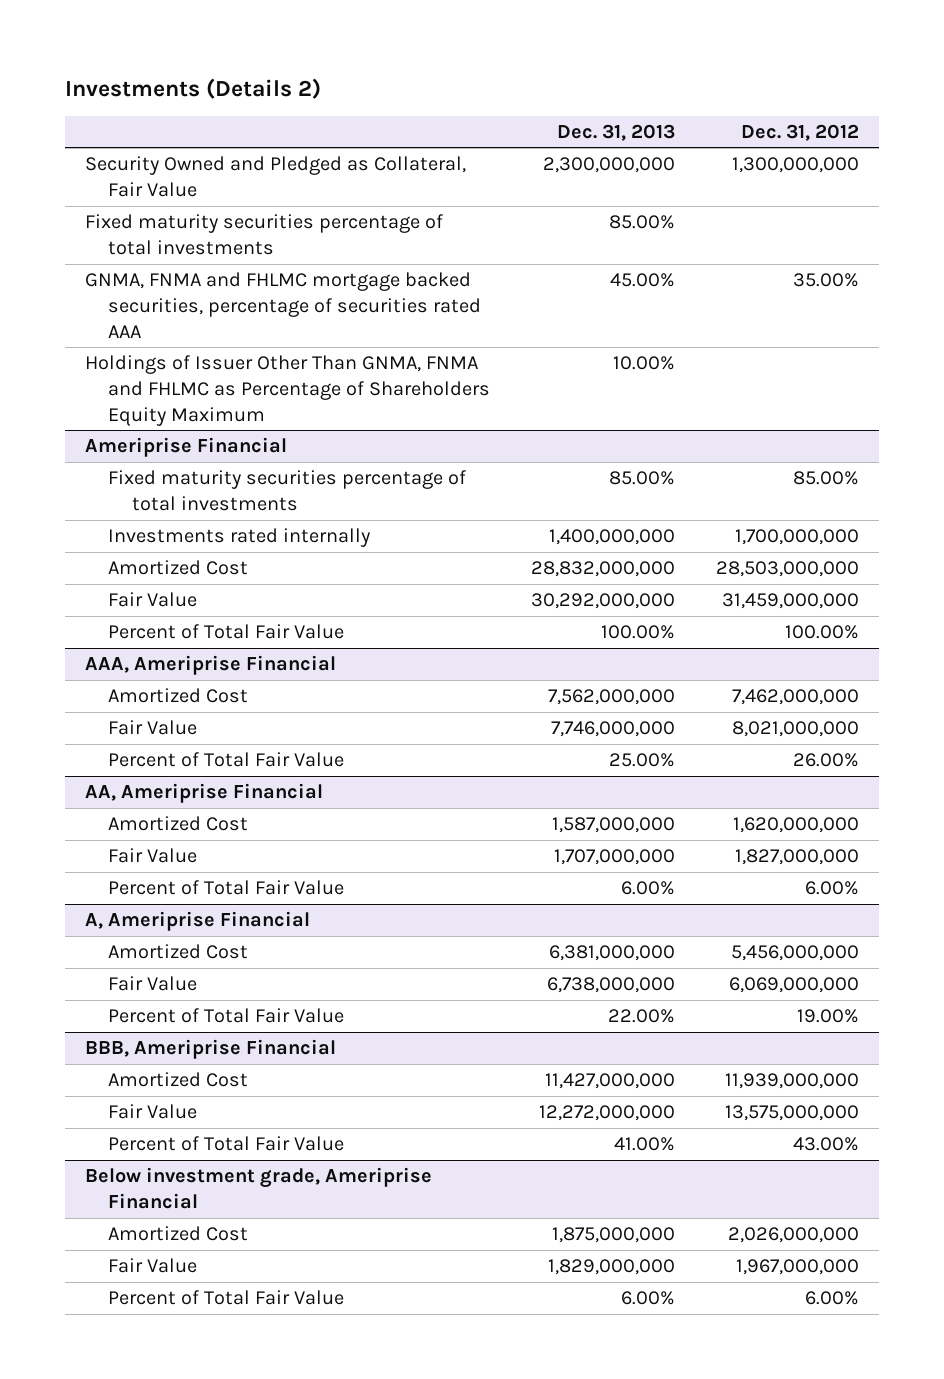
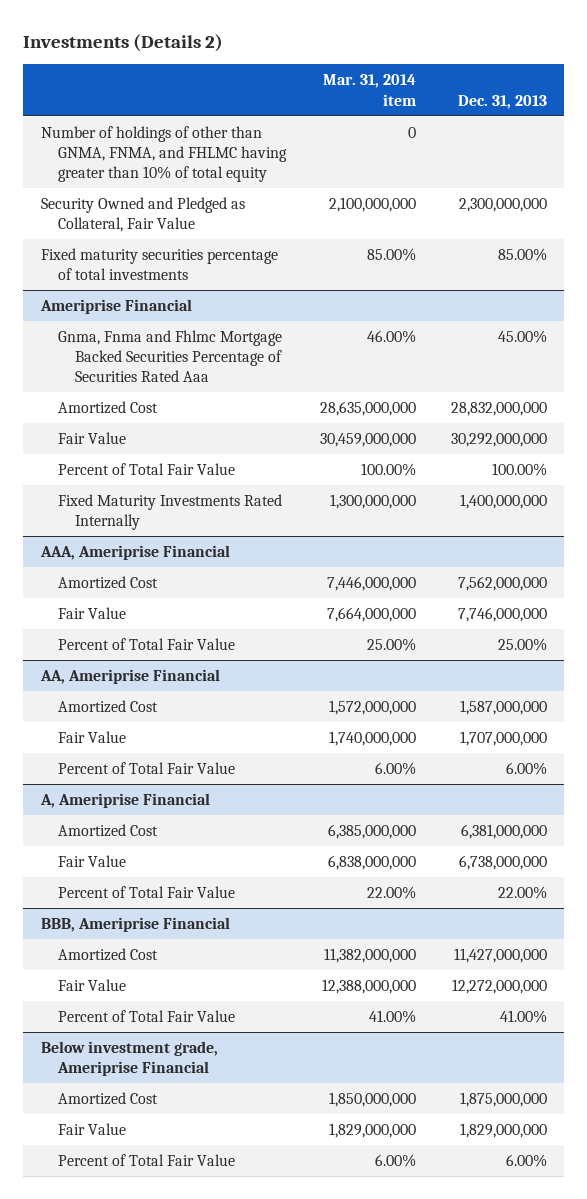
[740,123,859,141] Dec. 31, 2012 -> none
none -> [323,74,417,106] Mar. 31, 2014 item
none -> [40,125,287,183] Number of holdings of other than GNMA, FNMA, and FHLMC having greater than 10% of total equity
[85,272,482,338] GNMA, FNMA and FHLMC mortgage backed securities, percentage of securities rated AAA -> none
[85,355,491,426] Holdings of Issuer Other Than GNMA, FNMA and FHLMC as Percentage of Shareholders Equity Maximum -> none
[108,470,467,512] Fixed maturity securities percentage of total investments -> none
[108,528,371,548] Investments rated internally -> none
none -> [57,329,283,383] Gnma, Fnma and Fhlmc Mortgage Backed Securities Percentage of Securities Rated Aaa
none -> [57,493,282,531] Fixed Maturity Investments Rated Internally

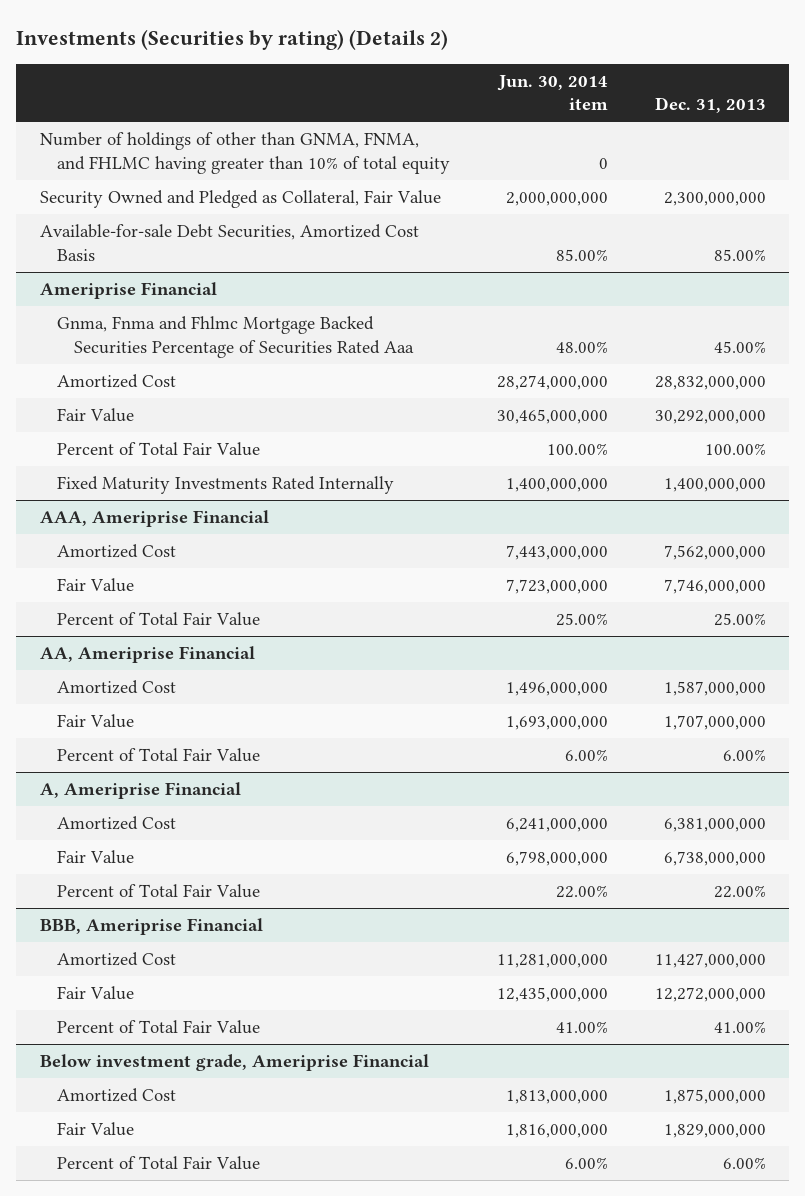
[23,34,224,53] Investments (Details 2) -> [16,29,449,51] Investments (Securities by rating) (Details 2)
[323,74,417,106] Mar. 31, 2014 item -> none
none -> [496,74,608,111] Jun. 30, 2014 item
[40,247,278,281] Fixed maturity securities percentage of total investments -> [39,224,419,261] Available-for-sale Debt Securities, Amortized Cost Basis

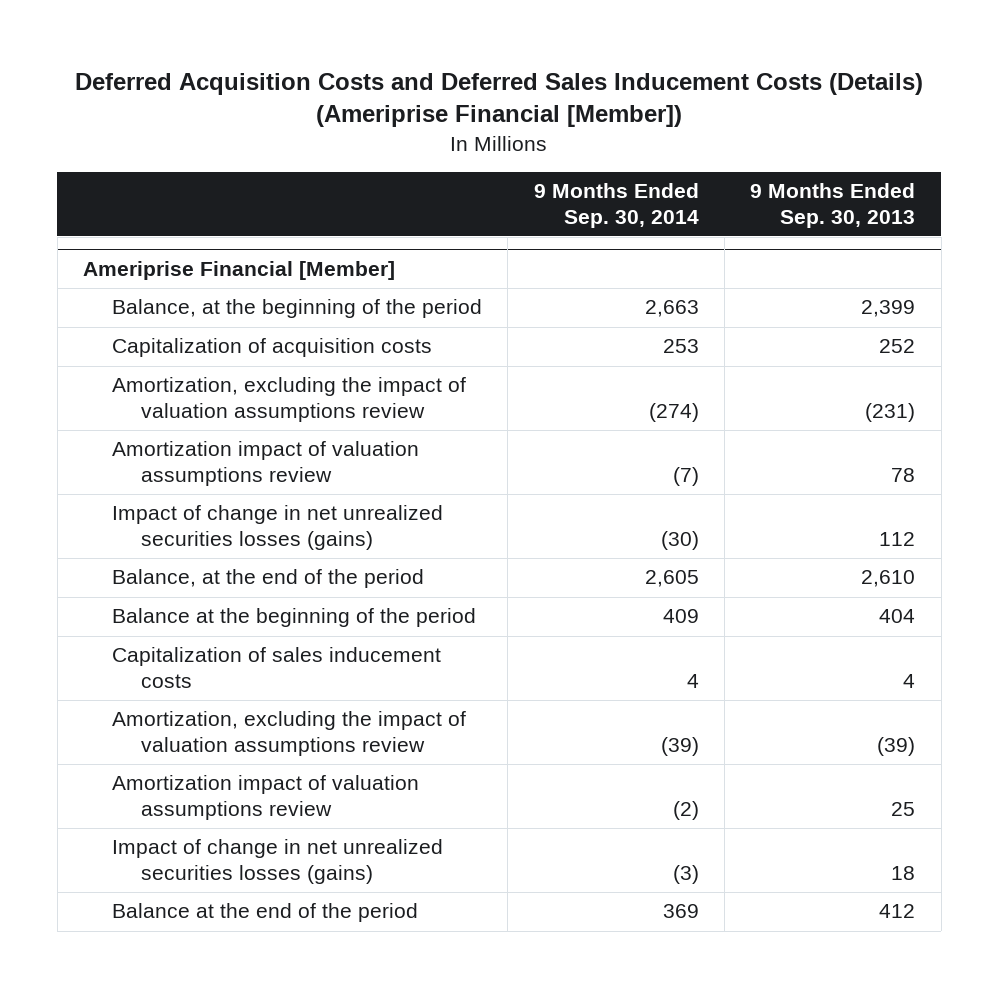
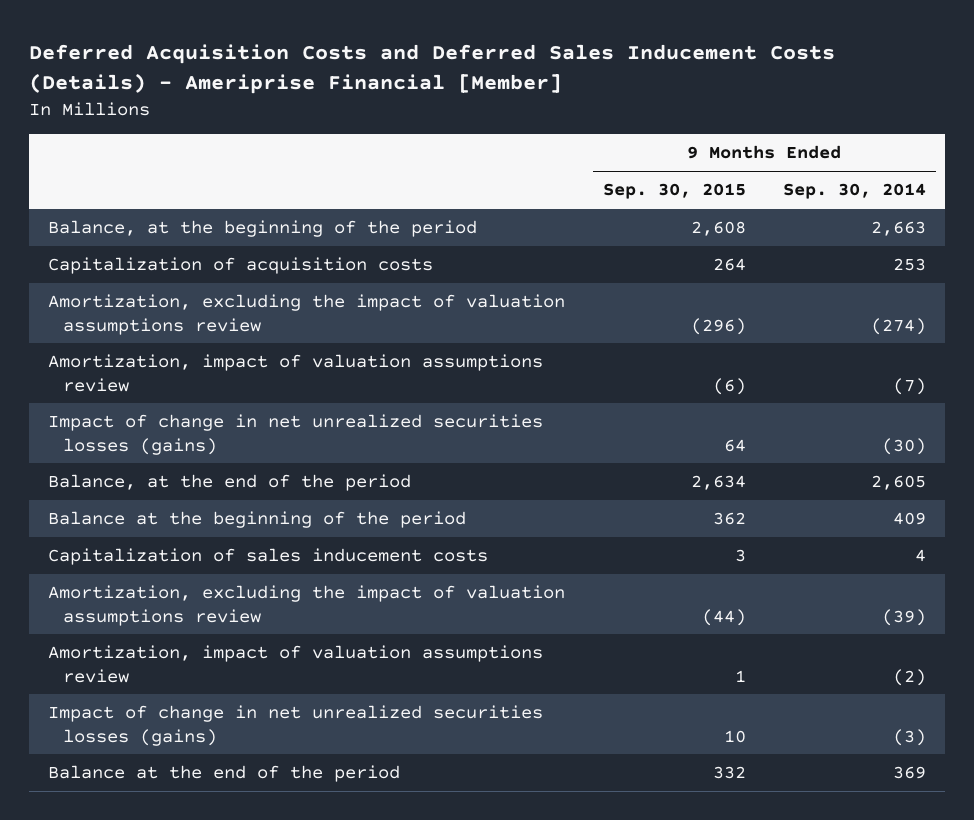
[75,72,924,128] Deferred Acquisition Costs and Deferred Sales Inducement Costs (Details) (Ameriprise Financial [Member]) -> [29,44,836,95] Deferred Acquisition Costs and Deferred Sales Inducement Costs (Details) - Ameriprise Financial [Member]
[750,183,916,228] 9 Months Ended Sep. 30, 2013 -> none
none -> [602,183,746,200] Sep. 30, 2015
[83,261,396,281] Ameriprise Financial [Member] -> none
[112,441,420,487] Amortization impact of valuation assumptions review -> [48,354,544,392] Amortization, impact of valuation assumptions review
[112,775,420,821] Amortization impact of valuation assumptions review -> [48,645,544,683] Amortization, impact of valuation assumptions review

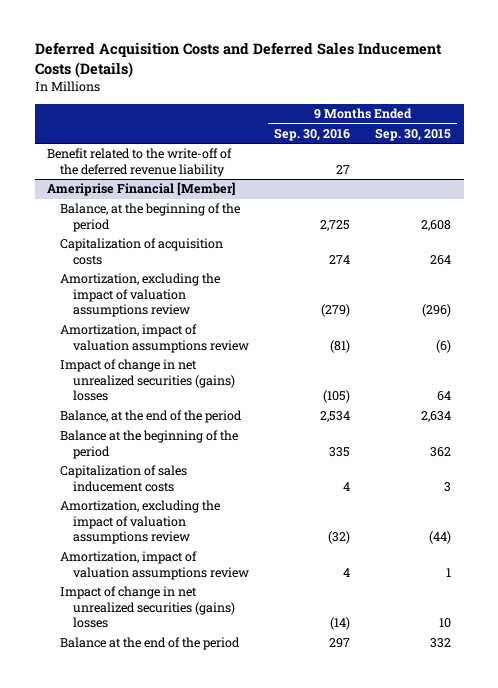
[29,44,836,95] Deferred Acquisition Costs and Deferred Sales Inducement Costs (Details) - Ameriprise Financial [Member] -> [34,42,442,78] Deferred Acquisition Costs and Deferred Sales Inducement Costs (Details)
[783,183,927,200] Sep. 30, 2014 -> none
none -> [273,127,350,141] Sep. 30, 2016
none -> [47,148,233,177] Benefit related to the write-off of the deferred revenue liability
none -> [47,182,236,197] Ameriprise Financial [Member]
[48,414,544,455] Impact of change in net unrealized securities losses (gains) -> [60,359,235,402] Impact of change in net unrealized securities (gains) losses
[48,705,544,746] Impact of change in net unrealized securities losses (gains) -> [60,586,235,629] Impact of change in net unrealized securities (gains) losses

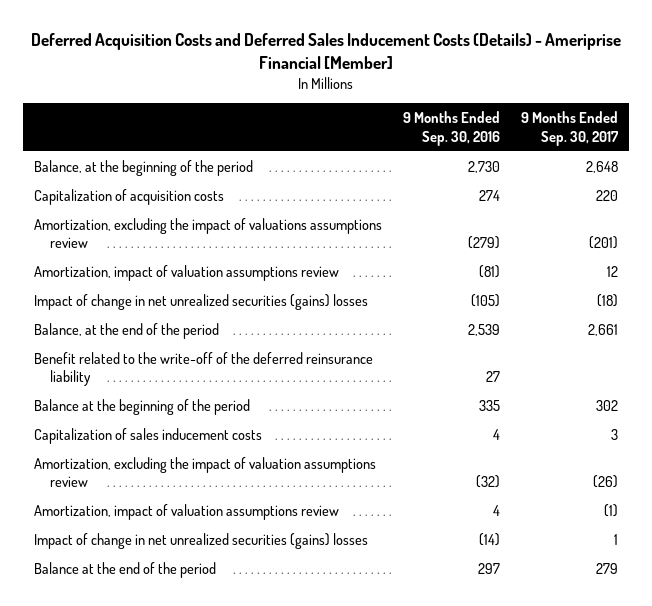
[34,42,442,78] Deferred Acquisition Costs and Deferred Sales Inducement Costs (Details) -> [30,33,621,69] Deferred Acquisition Costs and Deferred Sales Inducement Costs (Details) - Ameriprise Financial [Member]
[375,127,452,141] Sep. 30, 2015 -> none
none -> [521,111,620,146] 9 Months Ended Sep. 30, 2017
[47,148,233,177] Benefit related to the write-off of the deferred revenue liability -> none
[47,182,236,197] Ameriprise Financial [Member] -> none
[319,219,350,231] 2,725 -> [467,160,500,173] 2,730
[60,273,221,318] Amortization, excluding the impact of valuation assumptions review -> [33,217,382,249] Amortization, excluding the impact of valuations assumptions review
[319,411,350,423] 2,534 -> [467,323,500,336] 2,539
none -> [33,351,373,387] Benefit related to the write-off of the deferred reinsurance liability

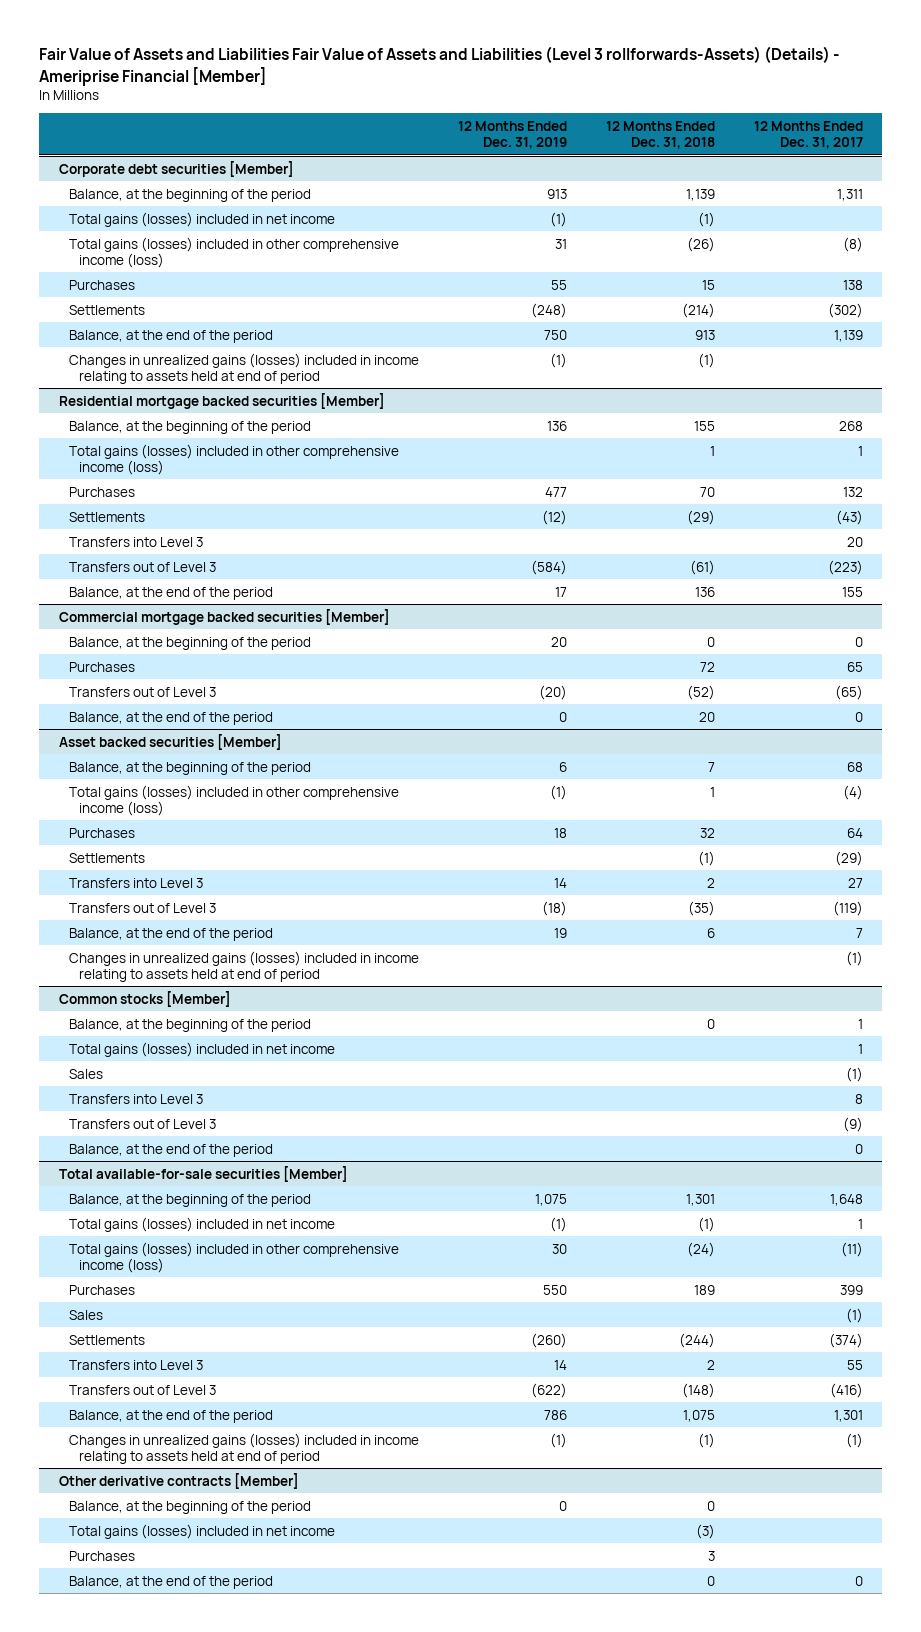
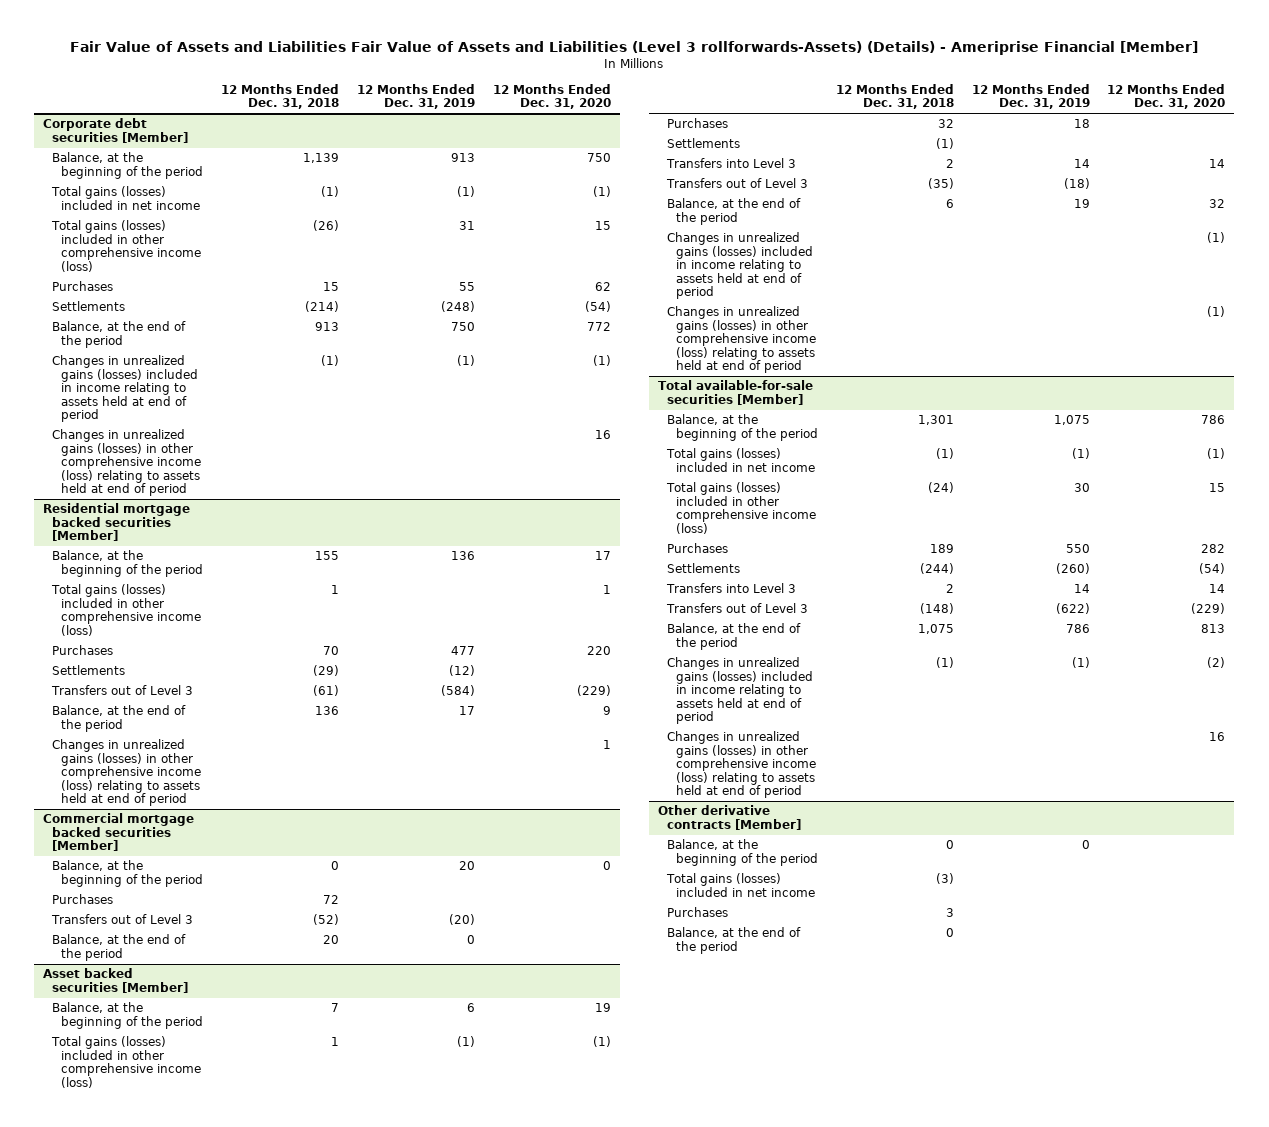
[753,120,863,149] 12 Months Ended Dec. 31, 2017 -> none
none -> [492,84,611,110] 12 Months Ended Dec. 31, 2020
none -> [52,429,202,497] Changes in unrealized gains (losses) in other comprehensive income (loss) relating to assets held at end of period
[69,536,204,547] Transfers into Level 3 -> none
none -> [52,739,202,807] Changes in unrealized gains (losses) in other comprehensive income (loss) relating to assets held at end of period
[58,990,231,1007] Common stocks [Member] -> none
[69,1018,312,1032] Balance, at the beginning of the period -> none
[69,1041,336,1057] Total gains (losses) included in net income -> none
[69,1068,104,1079] Sales -> none
[69,1093,204,1104] Transfers into Level 3 -> none
[69,1118,217,1129] Transfers out of Level 3 -> none
[69,1143,274,1157] Balance, at the end of the period -> none
none -> [666,306,816,374] Changes in unrealized gains (losses) in other comprehensive income (loss) relating to assets held at end of period
[69,1309,104,1320] Sales -> none
none -> [666,731,816,799] Changes in unrealized gains (losses) in other comprehensive income (loss) relating to assets held at end of period

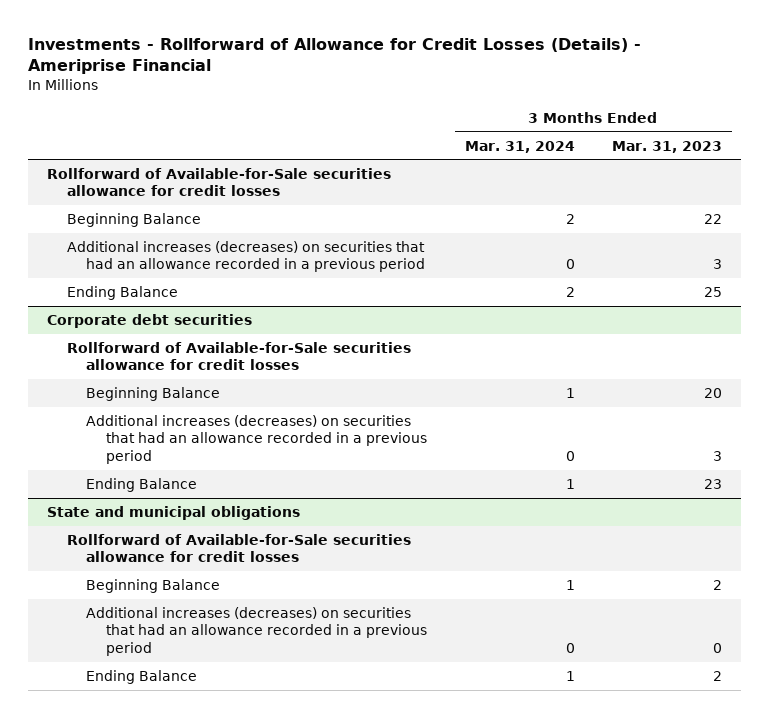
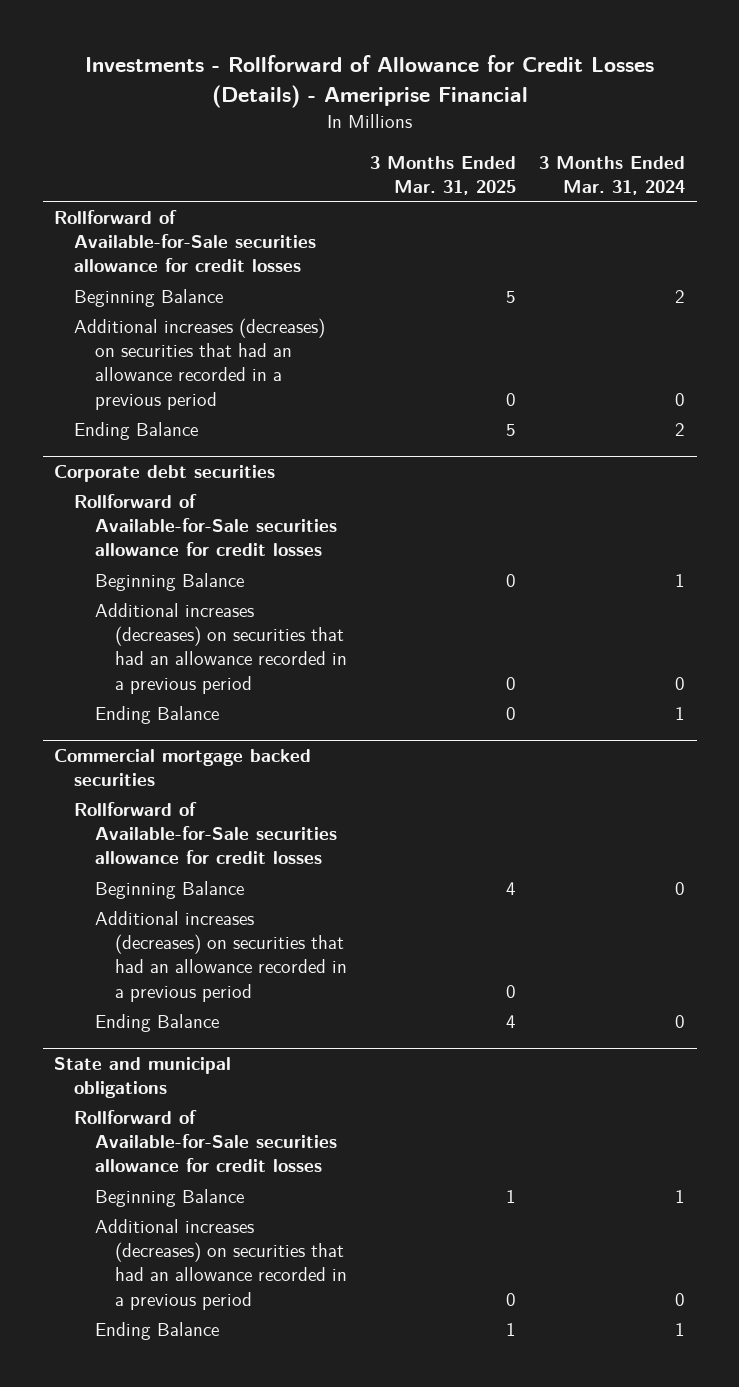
[612,140,723,153] Mar. 31, 2023 -> none
none -> [369,155,516,196] 3 Months Ended Mar. 31, 2025
none -> [54,748,312,787] Commercial mortgage backed securities
none -> [74,801,337,865] Rollforward of Available-for-Sale securities allowance for credit losses
none -> [94,880,244,899] Beginning Balance
none -> [94,910,347,1002] Additional increases (decreases) on securities that had an allowance recorded in a previous period
none -> [94,1013,219,1032] Ending Balance

